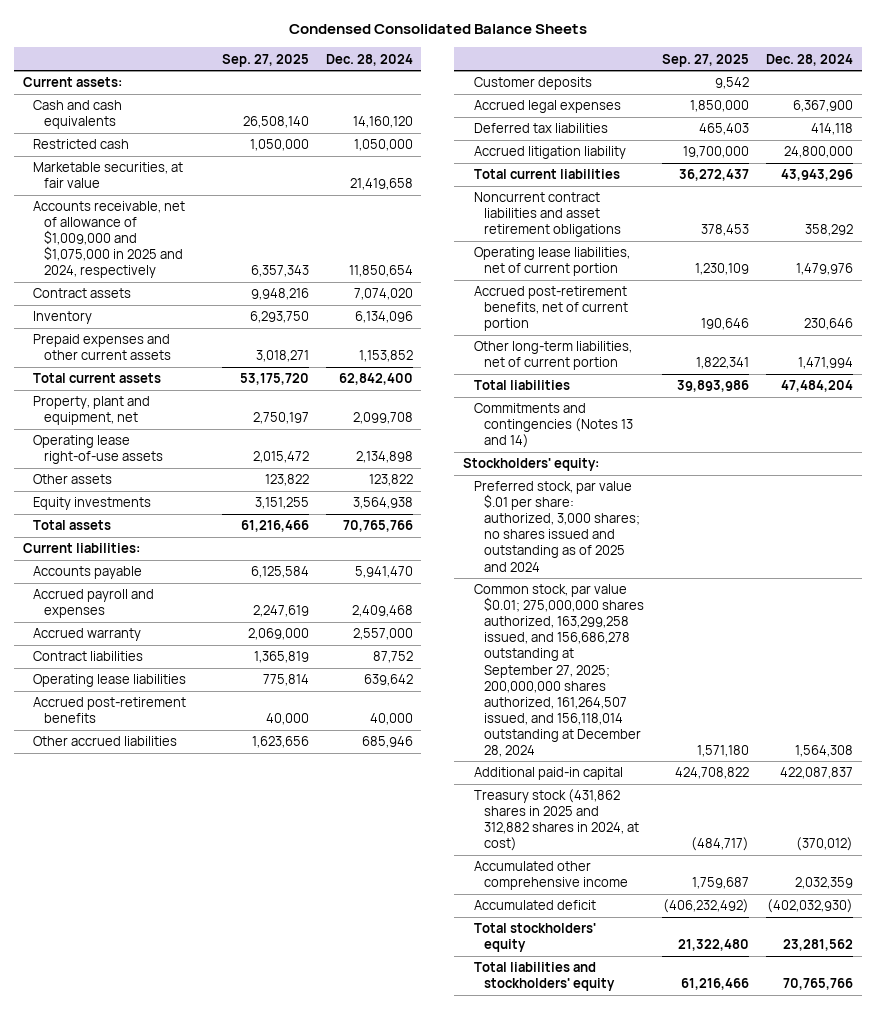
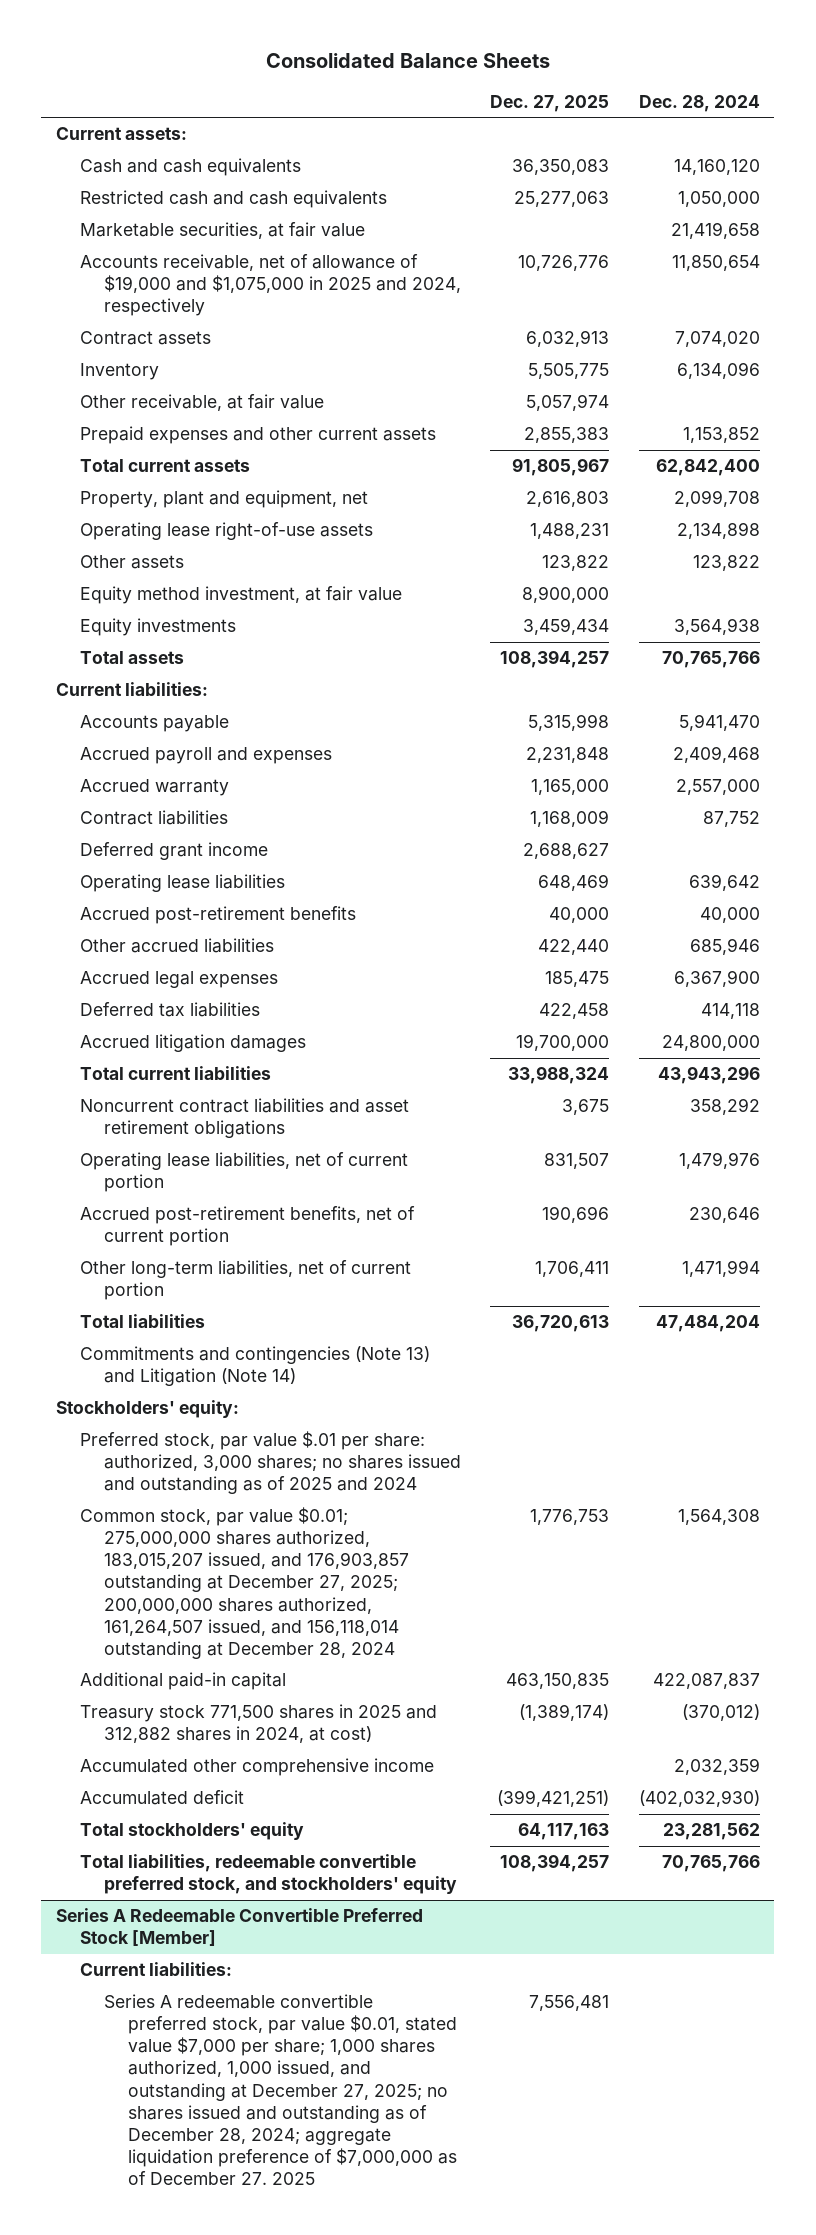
[288,24,587,35] Condensed Consolidated Balance Sheets -> [265,53,550,69] Consolidated Balance Sheets
[221,53,309,67] Sep. 27, 2025 -> none
none -> [490,94,610,112] Dec. 27, 2025
[33,139,130,150] Restricted cash -> [79,190,387,209] Restricted cash and cash equivalents
[33,201,186,279] Accounts receivable, net of allowance of $1,009,000 and $1,075,000 in 2025 and 2024, respectively -> [79,254,461,317] Accounts receivable, net of allowance of $19,000 and $1,075,000 in 2025 and 2024, respectively
none -> [79,394,324,412] Other receivable, at fair value
none -> [79,586,402,605] Equity method investment, at fair value
none -> [79,842,268,861] Deferred grant income
[473,77,592,91] Customer deposits -> none
[473,146,626,160] Accrued litigation liability -> [79,1034,306,1053] Accrued litigation damages
[473,403,634,449] Commitments and contingencies (Notes 13 and 14) -> [79,1346,430,1387] Commitments and contingencies (Note 13) and Litigation (Note 14)
[473,584,645,757] Common stock, par value $0.01; 275,000,000 shares authorized, 163,299,258 issued, and 156,686,278 outstanding at September 27, 2025; 200,000,000 shares authorized, 161,264,507 issued, and 156,118,014 outstanding at December 28, 2024 -> [79,1507,409,1659] Common stock, par value $0.01; 275,000,000 shares authorized, 183,015,207 issued, and 176,903,857 outstanding at December 27, 2025; 200,000,000 shares authorized, 161,264,507 issued, and 156,118,014 outstanding at December 28, 2024
[473,789,640,852] Treasury stock (431,862 shares in 2025 and 312,882 shares in 2024, at cost) -> [79,1704,437,1744] Treasury stock 771,500 shares in 2025 and 312,882 shares in 2024, at cost)
[473,962,616,992] Total liabilities and stockholders' equity -> [79,1854,457,1895] Total liabilities, redeemable convertible preferred stock, and stockholders' equity
none -> [55,1908,423,1947] Series A Redeemable Convertible Preferred Stock [Member]
none -> [79,1962,232,1977] Current liabilities:
none -> [103,1994,457,2185] Series A redeemable convertible preferred stock, par value $0.01, stated value $7,000 per share; 1,000 shares authorized, 1,000 issued, and outstanding at December 27, 2025; no shares issued and outstanding as of December 28, 2024; aggregate liquidation preference of $7,000,000 as of December 27. 2025

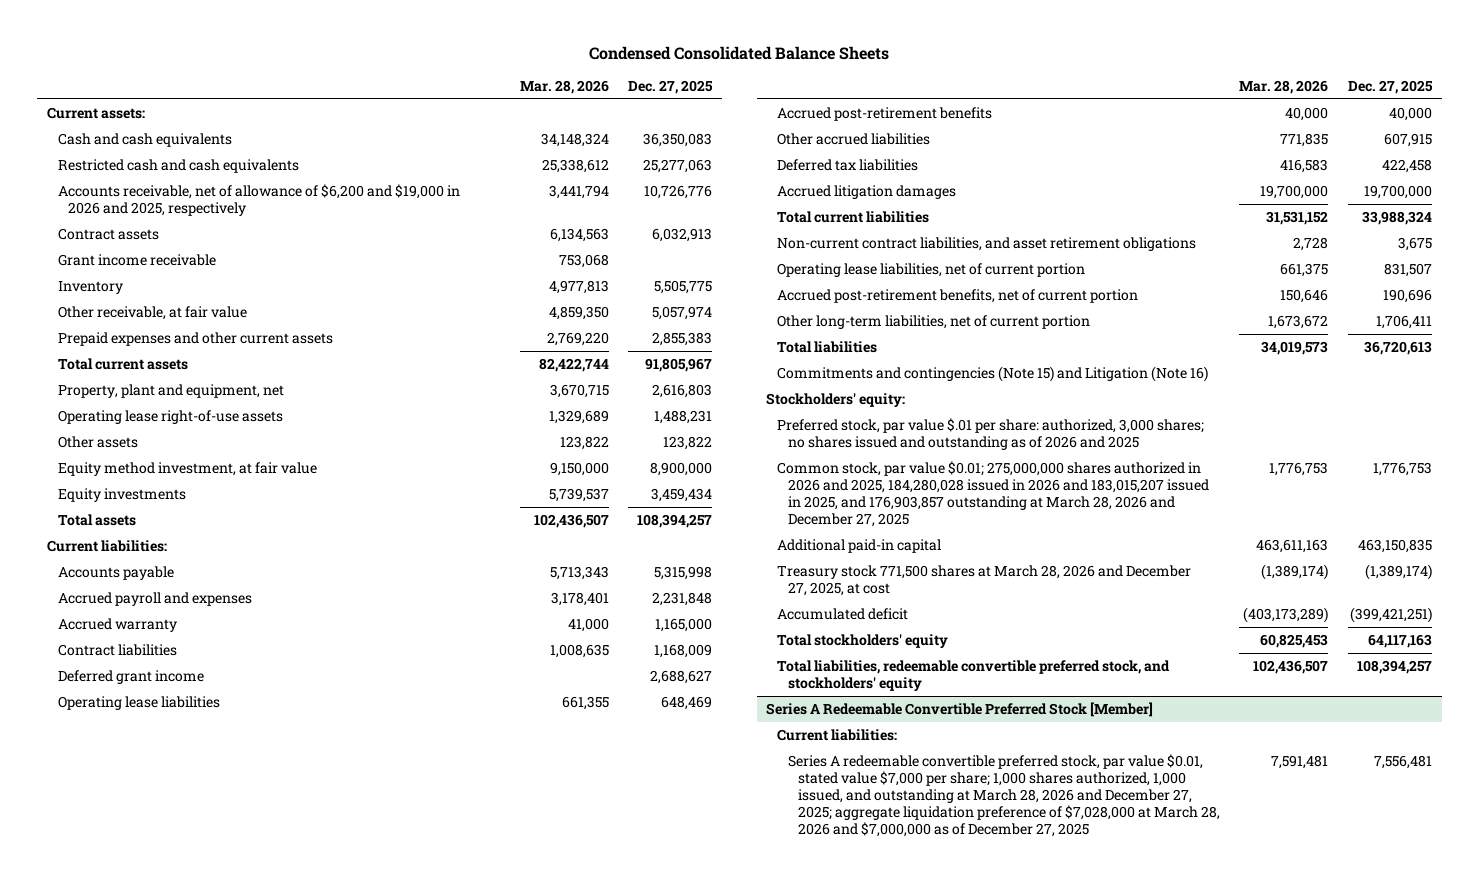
[265,53,550,69] Consolidated Balance Sheets -> [589,45,890,60] Condensed Consolidated Balance Sheets
[638,94,760,112] Dec. 28, 2024 -> none
none -> [520,79,610,94] Mar. 28, 2026
[79,222,365,240] Marketable securities, at fair value -> none
[79,254,461,317] Accounts receivable, net of allowance of $19,000 and $1,075,000 in 2025 and 2024, respectively -> [57,183,460,216] Accounts receivable, net of allowance of $6,200 and $19,000 in 2026 and 2025, respectively
none -> [57,253,216,266] Grant income receivable
[79,971,278,989] Accrued legal expenses -> none
[538,939,610,956] 422,440 -> [1383,132,1432,147] 607,915
[79,1098,409,1139] Noncurrent contract liabilities and asset retirement obligations -> [777,236,1197,251] Non-current contract liabilities, and asset retirement obligations
[79,1346,430,1387] Commitments and contingencies (Note 13) and Litigation (Note 14) -> [777,365,1209,382] Commitments and contingencies (Note 15) and Litigation (Note 16)
[79,1431,461,1495] Preferred stock, par value $.01 per share: authorized, 3,000 shares; no shares issued and outstanding as of 2025 and 2024 -> [777,417,1205,450] Preferred stock, par value $.01 per share: authorized, 3,000 shares; no shares issued and outstanding as of 2026 and 2025
[79,1507,409,1659] Common stock, par value $0.01; 275,000,000 shares authorized, 183,015,207 issued, and 176,903,857 outstanding at December 27, 2025; 200,000,000 shares authorized, 161,264,507 issued, and 156,118,014 outstanding at December 28, 2024 -> [777,460,1209,527] Common stock, par value $0.01; 275,000,000 shares authorized in 2026 and 2025, 184,280,028 issued in 2026 and 183,015,207 issued in 2025, and 176,903,857 outstanding at March 28, 2026 and December 27, 2025
[79,1758,434,1777] Accumulated other comprehensive income -> none
[79,1704,437,1744] Treasury stock 771,500 shares in 2025 and 312,882 shares in 2024, at cost) -> [777,564,1192,596] Treasury stock 771,500 shares at March 28, 2026 and December 27, 2025, at cost
[103,1994,457,2185] Series A redeemable convertible preferred stock, par value $0.01, stated value $7,000 per share; 1,000 shares authorized, 1,000 issued, and outstanding at December 27, 2025; no shares issued and outstanding as of December 28, 2024; aggregate liquidation preference of $7,000,000 as of December 27. 2025 -> [787,753,1221,837] Series A redeemable convertible preferred stock, par value $0.01, stated value $7,000 per share; 1,000 shares authorized, 1,000 issued, and outstanding at March 28, 2026 and December 27, 2025; aggregate liquidation preference of $7,028,000 at March 28, 2026 and $7,000,000 as of December 27, 2025

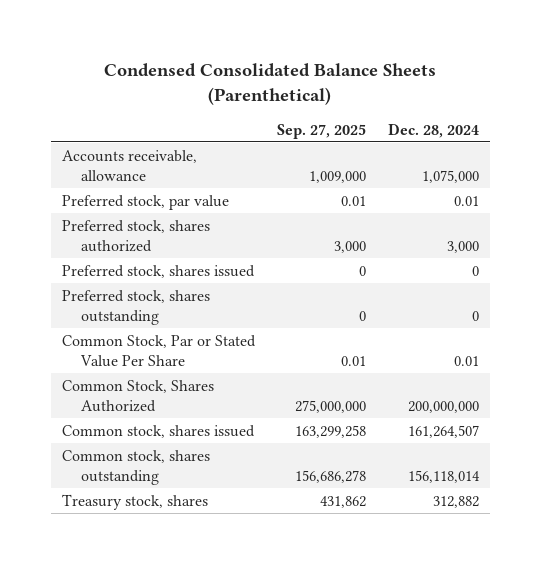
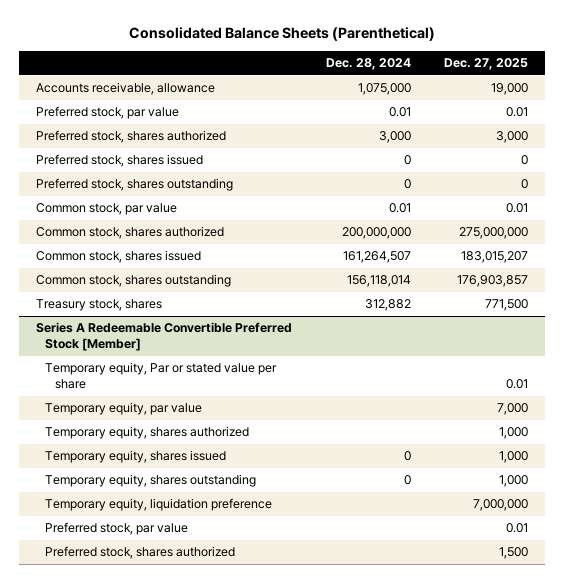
[104,62,437,105] Condensed Consolidated Balance Sheets (Parenthetical) -> [129,27,436,42] Consolidated Balance Sheets (Parenthetical)
[276,123,366,139] Sep. 27, 2025 -> none
none -> [444,58,529,71] Dec. 27, 2025
[61,334,256,368] Common Stock, Par or Stated Value Per Share -> [35,203,177,216] Common stock, par value
[61,379,214,413] Common Stock, Shares Authorized -> [35,226,224,240] Common stock, shares authorized
none -> [35,322,292,352] Series A Redeemable Convertible Preferred Stock [Member]
none -> [45,362,278,390] Temporary equity, Par or stated value per share
none -> [45,402,203,416] Temporary equity, par value
none -> [45,426,250,440] Temporary equity, shares authorized
none -> [45,450,227,464] Temporary equity, shares issued
none -> [45,474,257,488] Temporary equity, shares outstanding
none -> [45,498,273,512] Temporary equity, liquidation preference
none -> [45,522,189,536] Preferred stock, par value
none -> [45,546,236,560] Preferred stock, shares authorized

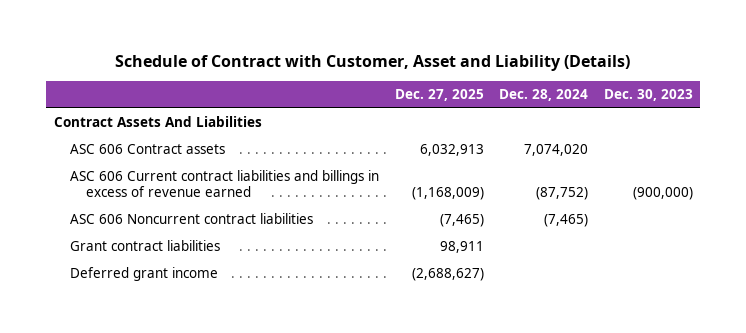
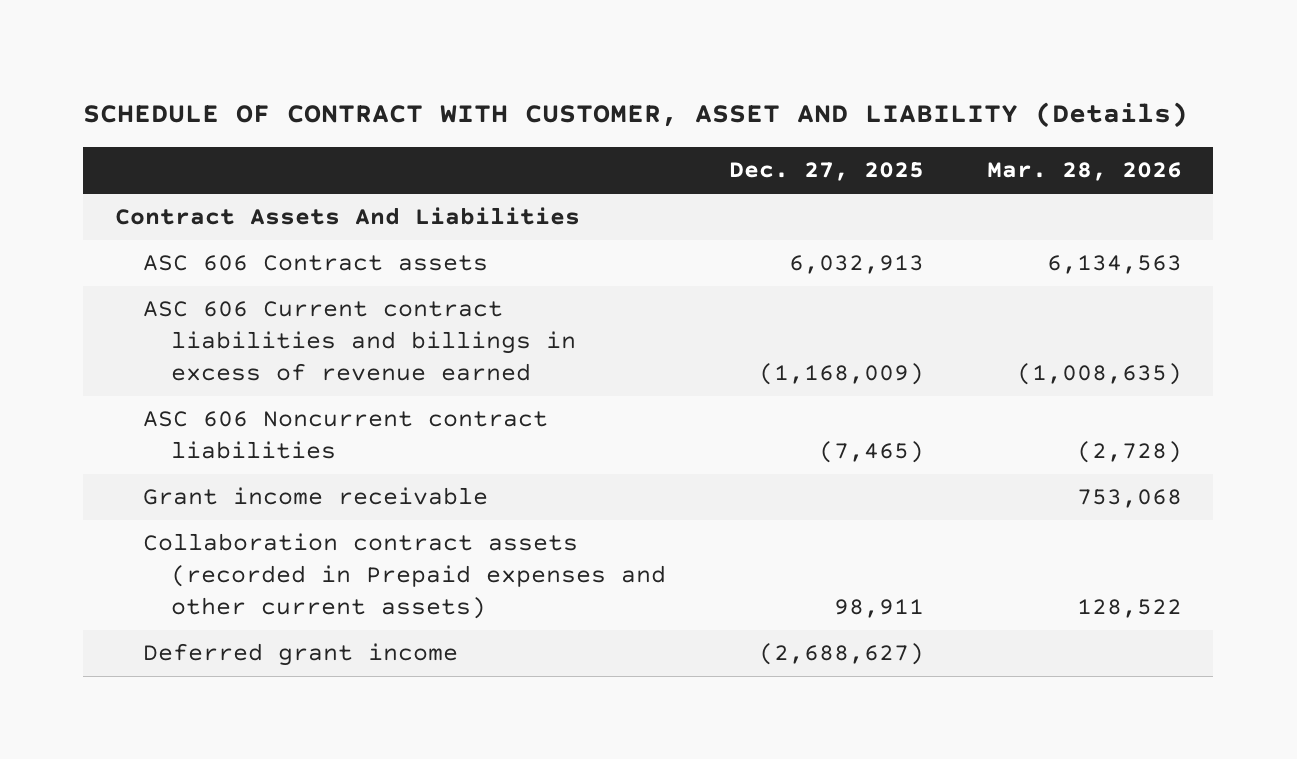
[115,55,631,72] Schedule of Contract with Customer, Asset and Liability (Details) -> [83,102,1189,129] SCHEDULE OF CONTRACT WITH CUSTOMER, ASSET AND LIABILITY (Details)
[499,89,589,102] Dec. 28, 2024 -> none
[603,89,693,102] Dec. 30, 2023 -> none
none -> [986,162,1182,182] Mar. 28, 2026
none -> [142,487,488,506] Grant income receivable
[70,240,221,252] Grant contract liabilities -> [142,533,666,620] Collaboration contract assets (recorded in Prepaid expenses and other current assets)

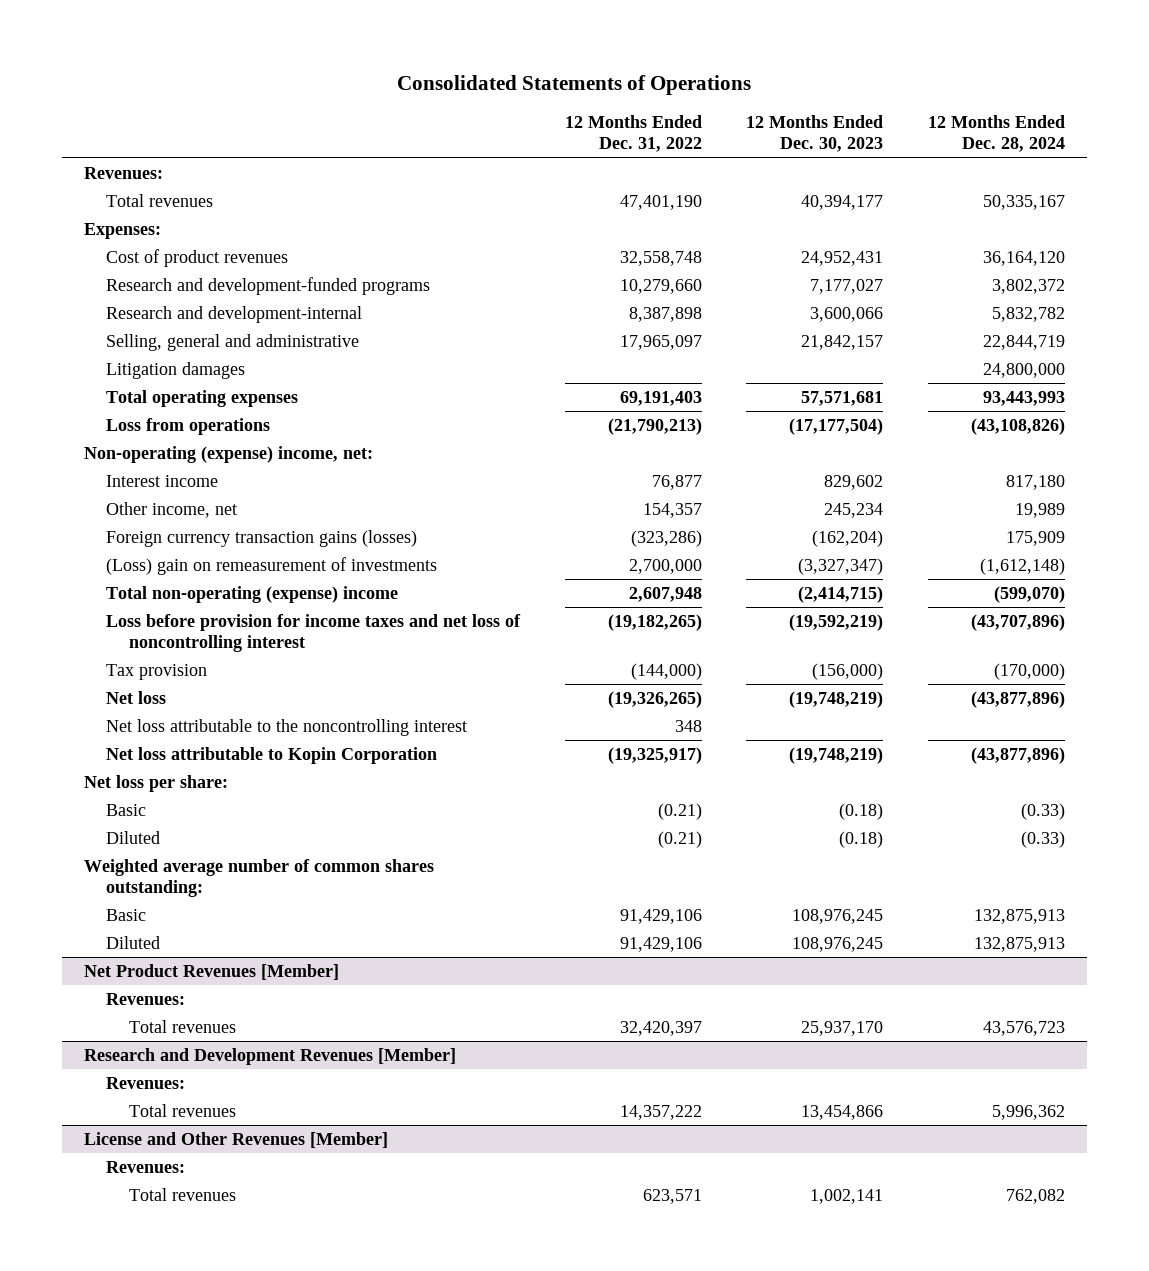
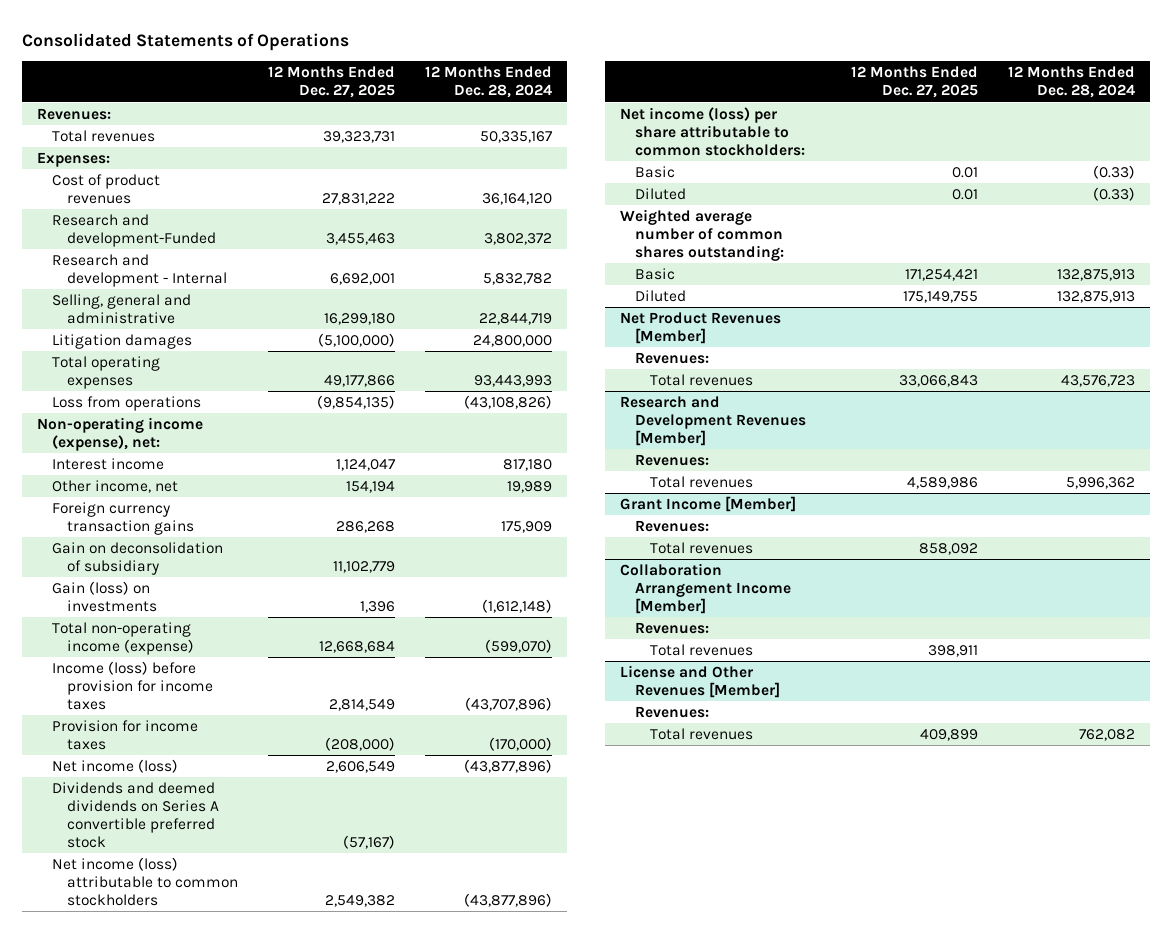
[564,115,702,153] 12 Months Ended Dec. 31, 2022 -> none
[746,115,884,153] 12 Months Ended Dec. 30, 2023 -> none
none -> [268,66,396,99] 12 Months Ended Dec. 27, 2025
[106,276,431,295] Research and development-funded programs -> [52,213,216,247] Research and development-Funded
[106,305,363,323] Research and development-internal -> [52,253,227,287] Research and development - Internal
[84,445,374,463] Non-operating (expense) income, net: -> [37,416,204,451] Non-operating income (expense), net:
[106,718,468,736] Net loss attributable to the noncontrolling interest -> none
[106,529,418,547] Foreign currency transaction gains (losses) -> [52,501,194,535] Foreign currency transaction gains
none -> [52,541,224,575] Gain on deconsolidation of subsidiary
[106,556,438,575] (Loss) gain on remeasurement of investments -> [52,580,157,612] Gain (loss) on investments
[106,585,399,603] Total non-operating (expense) income -> [52,621,194,655] Total non-operating income (expense)
[106,613,522,652] Loss before provision for income taxes and net loss of noncontrolling interest -> [52,660,213,711] Income (loss) before provision for income taxes
[106,663,208,680] Tax provision -> [52,719,199,750] Provision for income taxes
[106,690,167,704] Net loss -> [52,758,179,773] Net income (loss)
none -> [52,781,219,849] Dividends and deemed dividends on Series A convertible preferred stock
[106,746,438,764] Net loss attributable to Kopin Corporation -> [52,856,238,907] Net income (loss) attributable to common stockholders
[84,774,229,792] Net loss per share: -> [620,106,806,157] Net income (loss) per share attributable to common stockholders:
none -> [620,495,797,512] Grant Income [Member]
none -> [635,519,710,532] Revenues:
none -> [650,541,754,554] Total revenues
none -> [620,562,792,615] Collaboration Arrangement Income [Member]
none -> [635,621,710,634] Revenues:
none -> [650,643,754,656] Total revenues

